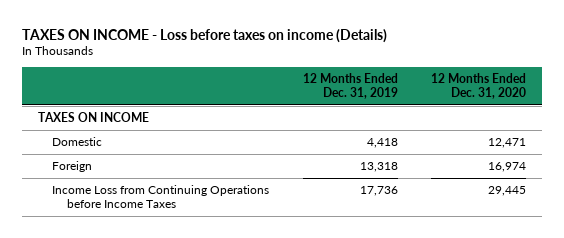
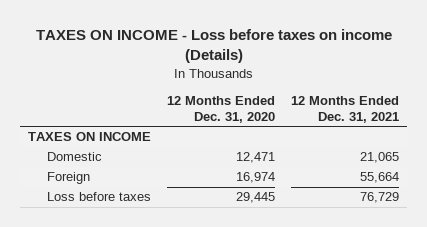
[302,72,398,100] 12 Months Ended Dec. 31, 2019 -> none
none -> [291,96,400,124] 12 Months Ended Dec. 31, 2021
[52,184,270,209] Income Loss from Continuing Operations before Income Taxes -> [46,192,151,202] Loss before taxes

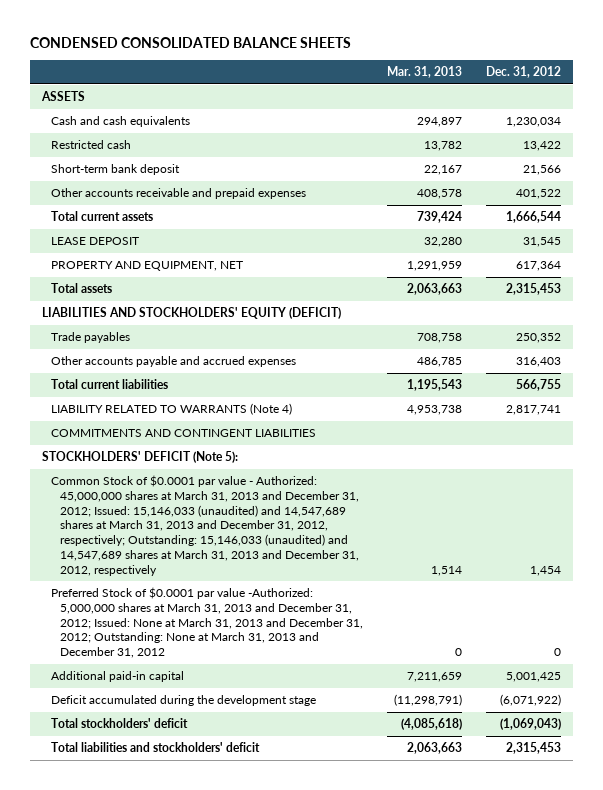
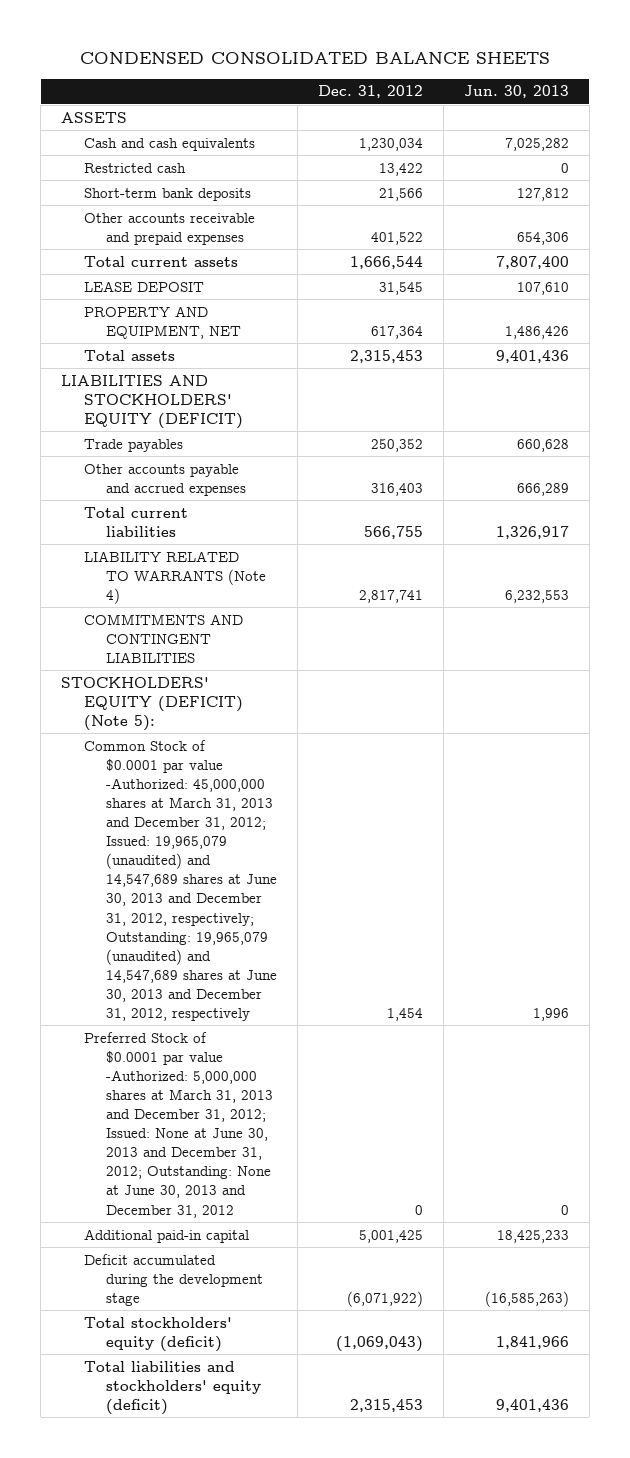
[386,66,462,79] Mar. 31, 2013 -> none
none -> [463,85,569,99] Jun. 30, 2013
[50,164,180,176] Short-term bank deposit -> [83,187,251,201] Short-term bank deposits
[42,451,239,464] STOCKHOLDERS' DEFICIT (Note 5): -> [60,676,243,731] STOCKHOLDERS' EQUITY (DEFICIT) (Note 5):
[50,475,359,576] Common Stock of $0.0001 par value - Authorized: 45,000,000 shares at March 31, 2013 and December 31, 2012; Issued: 15,146,033 (unaudited) and 14,547,689 shares at March 31, 2013 and December 31, 2012, respectively; Outstanding: 15,146,033 (unaudited) and 14,547,689 shares at March 31, 2013 and December 31, 2012, respectively -> [83,739,278,1022] Common Stock of $0.0001 par value -Authorized: 45,000,000 shares at March 31, 2013 and December 31, 2012; Issued: 19,965,079 (unaudited) and 14,547,689 shares at June 30, 2013 and December 31, 2012, respectively; Outstanding: 19,965,079 (unaudited) and 14,547,689 shares at June 30, 2013 and December 31, 2012, respectively
[50,587,363,659] Preferred Stock of $0.0001 par value -Authorized: 5,000,000 shares at March 31, 2013 and December 31, 2012; Issued: None at March 31, 2013 and December 31, 2012; Outstanding: None at March 31, 2013 and December 31, 2012 -> [83,1031,274,1218] Preferred Stock of $0.0001 par value -Authorized: 5,000,000 shares at March 31, 2013 and December 31, 2012; Issued: None at June 30, 2013 and December 31, 2012; Outstanding: None at June 30, 2013 and December 31, 2012
[50,718,188,729] Total stockholders' deficit -> [83,1316,232,1352] Total stockholders' equity (deficit)
[50,742,260,753] Total liabilities and stockholders' deficit -> [83,1360,262,1415] Total liabilities and stockholders' equity (deficit)

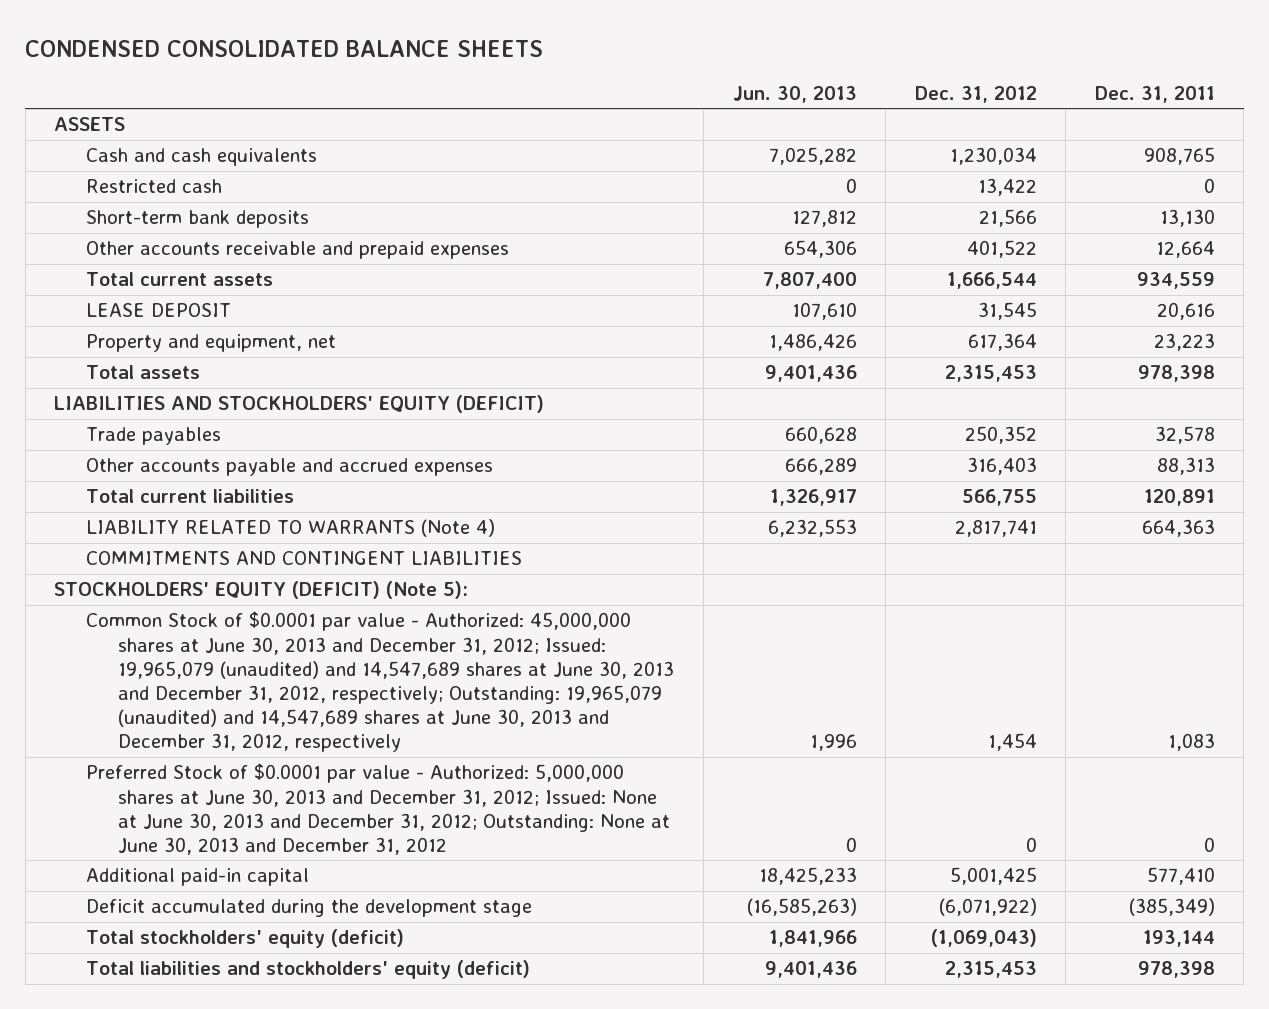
none -> [1094,85,1215,103] Dec. 31, 2011
[83,305,242,339] PROPERTY AND EQUIPMENT, NET -> [86,334,337,353] Property and equipment, net
[83,739,278,1022] Common Stock of $0.0001 par value -Authorized: 45,000,000 shares at March 31, 2013 and December 31, 2012; Issued: 19,965,079 (unaudited) and 14,547,689 shares at June 30, 2013 and December 31, 2012, respectively; Outstanding: 19,965,079 (unaudited) and 14,547,689 shares at June 30, 2013 and December 31, 2012, respectively -> [86,611,675,753] Common Stock of $0.0001 par value - Authorized: 45,000,000 shares at June 30, 2013 and December 31, 2012; Issued: 19,965,079 (unaudited) and 14,547,689 shares at June 30, 2013 and December 31, 2012, respectively; Outstanding: 19,965,079 (unaudited) and 14,547,689 shares at June 30, 2013 and December 31, 2012, respectively
[83,1031,274,1218] Preferred Stock of $0.0001 par value -Authorized: 5,000,000 shares at March 31, 2013 and December 31, 2012; Issued: None at June 30, 2013 and December 31, 2012; Outstanding: None at June 30, 2013 and December 31, 2012 -> [86,763,671,855] Preferred Stock of $0.0001 par value - Authorized: 5,000,000 shares at June 30, 2013 and December 31, 2012; Issued: None at June 30, 2013 and December 31, 2012; Outstanding: None at June 30, 2013 and December 31, 2012

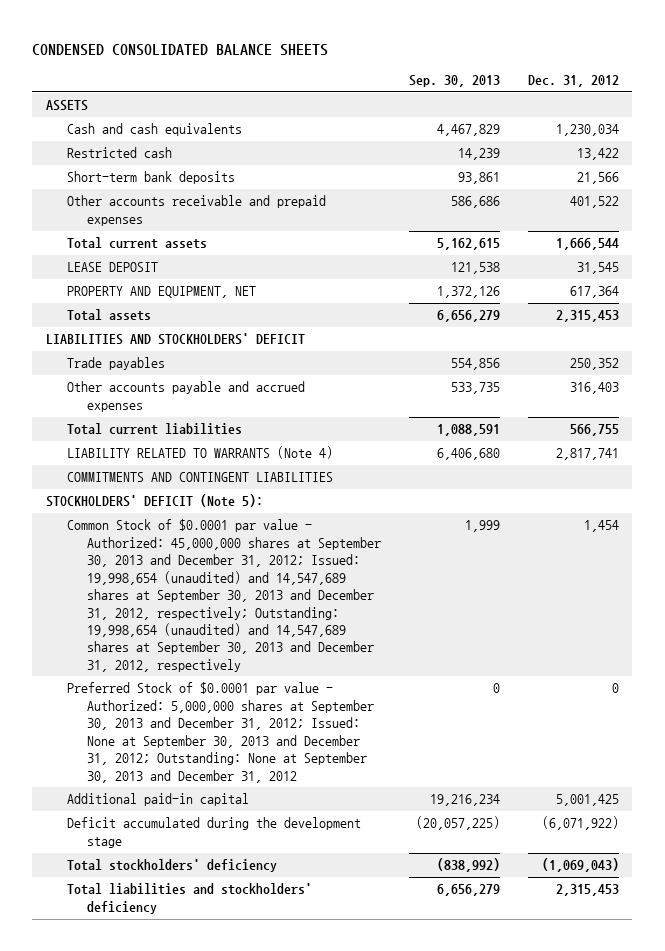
[732,85,857,103] Jun. 30, 2013 -> none
[1094,85,1215,103] Dec. 31, 2011 -> none
none -> [408,74,500,87] Sep. 30, 2013
[86,334,337,353] Property and equipment, net -> [66,286,256,299] PROPERTY AND EQUIPMENT, NET
[54,395,545,414] LIABILITIES AND STOCKHOLDERS' EQUITY (DEFICIT) -> [46,333,306,346] LIABILITIES AND STOCKHOLDERS' DEFICIT
[54,581,469,600] STOCKHOLDERS' EQUITY (DEFICIT) (Note 5): -> [46,494,264,508] STOCKHOLDERS' DEFICIT (Note 5):
[86,611,675,753] Common Stock of $0.0001 par value - Authorized: 45,000,000 shares at June 30, 2013 and December 31, 2012; Issued: 19,965,079 (unaudited) and 14,547,689 shares at June 30, 2013 and December 31, 2012, respectively; Outstanding: 19,965,079 (unaudited) and 14,547,689 shares at June 30, 2013 and December 31, 2012, respectively -> [66,519,382,672] Common Stock of $0.0001 par value - Authorized: 45,000,000 shares at September 30, 2013 and December 31, 2012; Issued: 19,998,654 (unaudited) and 14,547,689 shares at September 30, 2013 and December 31, 2012, respectively; Outstanding: 19,998,654 (unaudited) and 14,547,689 shares at September 30, 2013 and December 31, 2012, respectively
[86,763,671,855] Preferred Stock of $0.0001 par value - Authorized: 5,000,000 shares at June 30, 2013 and December 31, 2012; Issued: None at June 30, 2013 and December 31, 2012; Outstanding: None at June 30, 2013 and December 31, 2012 -> [66,682,375,783] Preferred Stock of $0.0001 par value - Authorized: 5,000,000 shares at September 30, 2013 and December 31, 2012; Issued: None at September 30, 2013 and December 31, 2012; Outstanding: None at September 30, 2013 and December 31, 2012
[86,929,405,949] Total stockholders' equity (deficit) -> [66,859,277,873] Total stockholders' deficiency
[86,960,531,980] Total liabilities and stockholders' equity (deficit) -> [66,883,312,914] Total liabilities and stockholders' deficiency

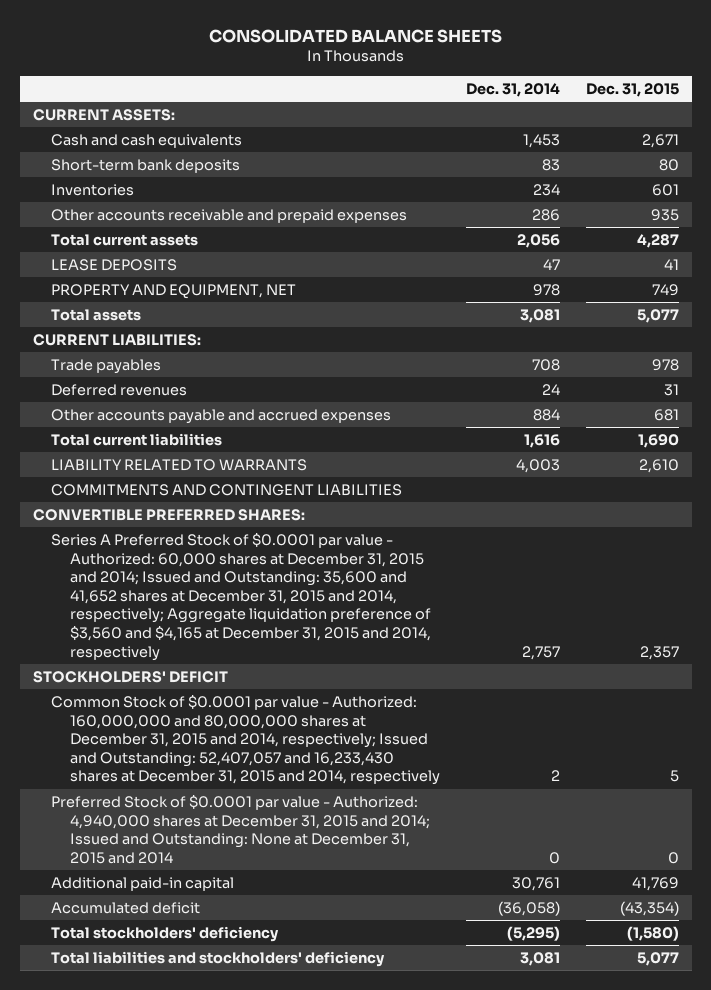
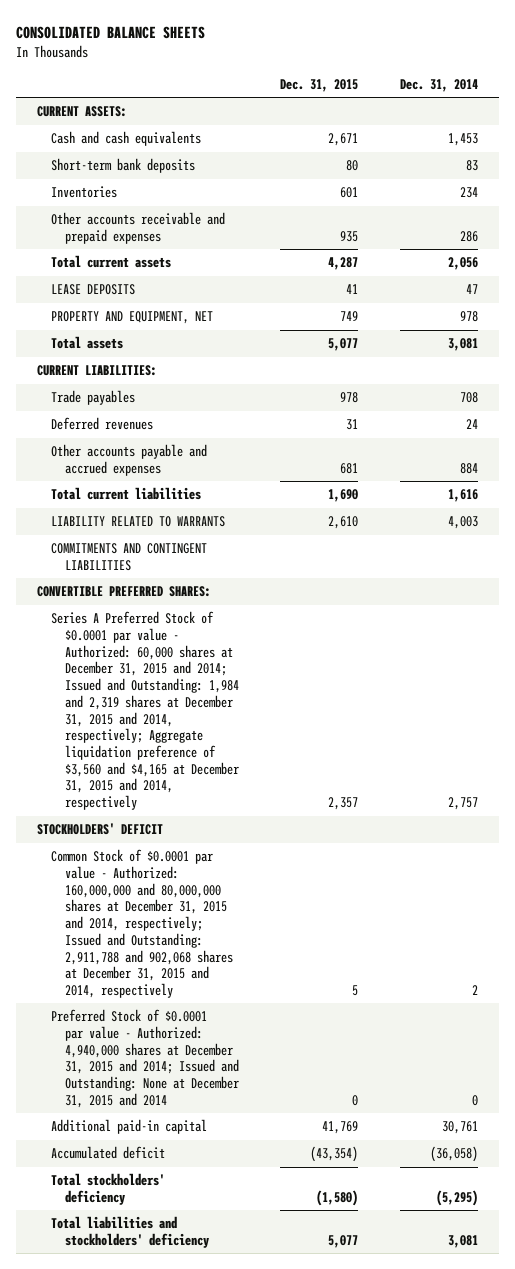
[51,532,431,661] Series A Preferred Stock of $0.0001 par value - Authorized: 60,000 shares at December 31, 2015 and 2014; Issued and Outstanding: 35,600 and 41,652 shares at December 31, 2015 and 2014, respectively; Aggregate liquidation preference of $3,560 and $4,165 at December 31, 2015 and 2014, respectively -> [50,611,239,811] Series A Preferred Stock of $0.0001 par value - Authorized: 60,000 shares at December 31, 2015 and 2014; Issued and Outstanding: 1,984 and 2,319 shares at December 31, 2015 and 2014, respectively; Aggregate liquidation preference of $3,560 and $4,165 at December 31, 2015 and 2014, respectively
[51,694,440,786] Common Stock of $0.0001 par value - Authorized: 160,000,000 and 80,000,000 shares at December 31, 2015 and 2014, respectively; Issued and Outstanding: 52,407,057 and 16,233,430 shares at December 31, 2015 and 2014, respectively -> [50,849,233,998] Common Stock of $0.0001 par value - Authorized: 160,000,000 and 80,000,000 shares at December 31, 2015 and 2014, respectively; Issued and Outstanding: 2,911,788 and 902,068 shares at December 31, 2015 and 2014, respectively

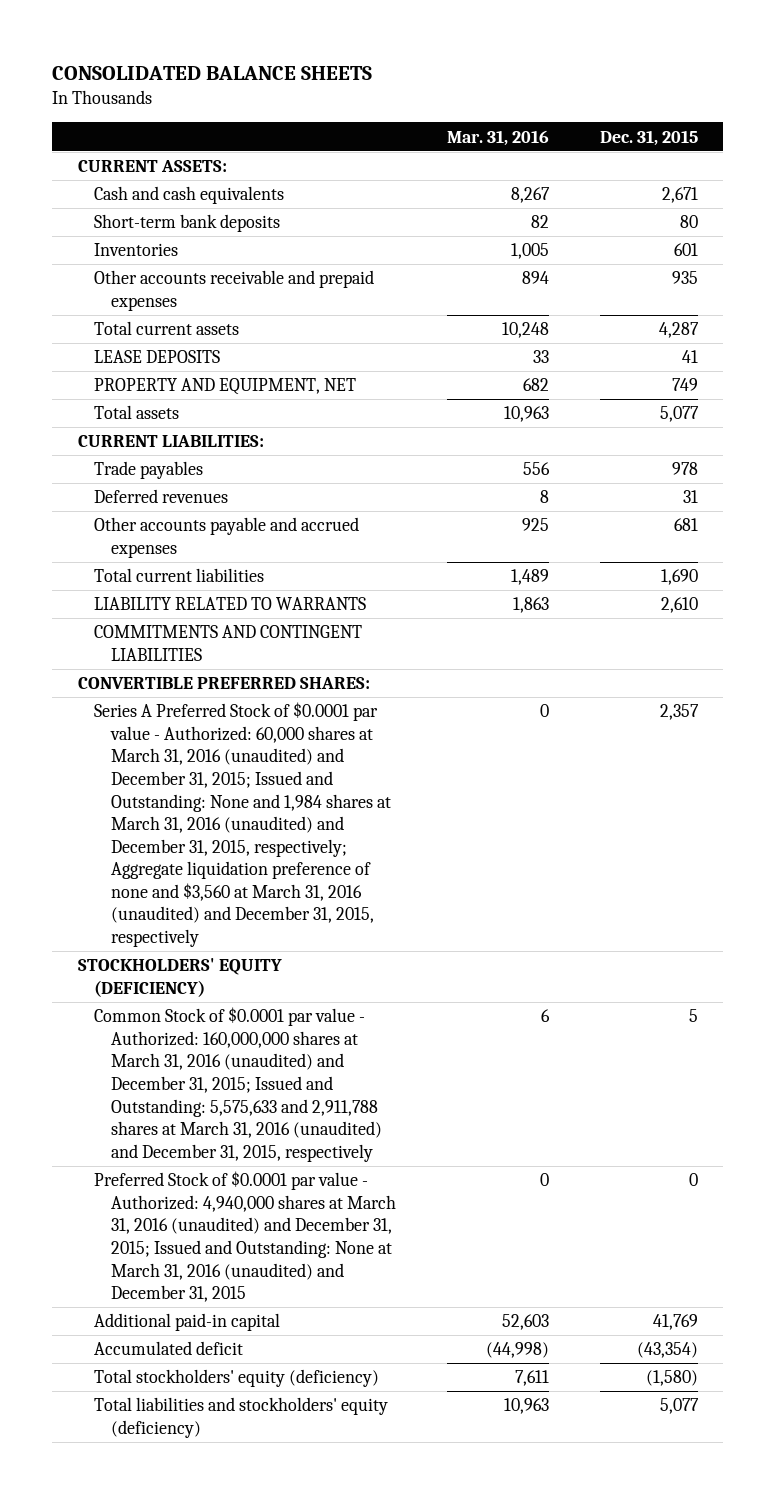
[399,78,478,92] Dec. 31, 2014 -> none
none -> [447,129,550,146] Mar. 31, 2016
[50,611,239,811] Series A Preferred Stock of $0.0001 par value - Authorized: 60,000 shares at December 31, 2015 and 2014; Issued and Outstanding: 1,984 and 2,319 shares at December 31, 2015 and 2014, respectively; Aggregate liquidation preference of $3,560 and $4,165 at December 31, 2015 and 2014, respectively -> [94,702,392,948] Series A Preferred Stock of $0.0001 par value - Authorized: 60,000 shares at March 31, 2016 (unaudited) and December 31, 2015; Issued and Outstanding: None and 1,984 shares at March 31, 2016 (unaudited) and December 31, 2015, respectively; Aggregate liquidation preference of none and $3,560 at March 31, 2016 (unaudited) and December 31, 2015, respectively
[37,823,164,836] STOCKHOLDERS' DEFICIT -> [77,958,282,997] STOCKHOLDERS' EQUITY (DEFICIENCY)
[50,849,233,998] Common Stock of $0.0001 par value - Authorized: 160,000,000 and 80,000,000 shares at December 31, 2015 and 2014, respectively; Issued and Outstanding: 2,911,788 and 902,068 shares at December 31, 2015 and 2014, respectively -> [94,1007,383,1162] Common Stock of $0.0001 par value - Authorized: 160,000,000 shares at March 31, 2016 (unaudited) and December 31, 2015; Issued and Outstanding: 5,575,633 and 2,911,788 shares at March 31, 2016 (unaudited) and December 31, 2015, respectively
[50,1009,239,1108] Preferred Stock of $0.0001 par value - Authorized: 4,940,000 shares at December 31, 2015 and 2014; Issued and Outstanding: None at December 31, 2015 and 2014 -> [94,1171,397,1303] Preferred Stock of $0.0001 par value - Authorized: 4,940,000 shares at March 31, 2016 (unaudited) and December 31, 2015; Issued and Outstanding: None at March 31, 2016 (unaudited) and December 31, 2015
[50,1173,165,1205] Total stockholders' deficiency -> [94,1369,380,1388] Total stockholders' equity (deficiency)
[50,1216,209,1248] Total liabilities and stockholders' deficiency -> [94,1397,389,1438] Total liabilities and stockholders' equity (deficiency)

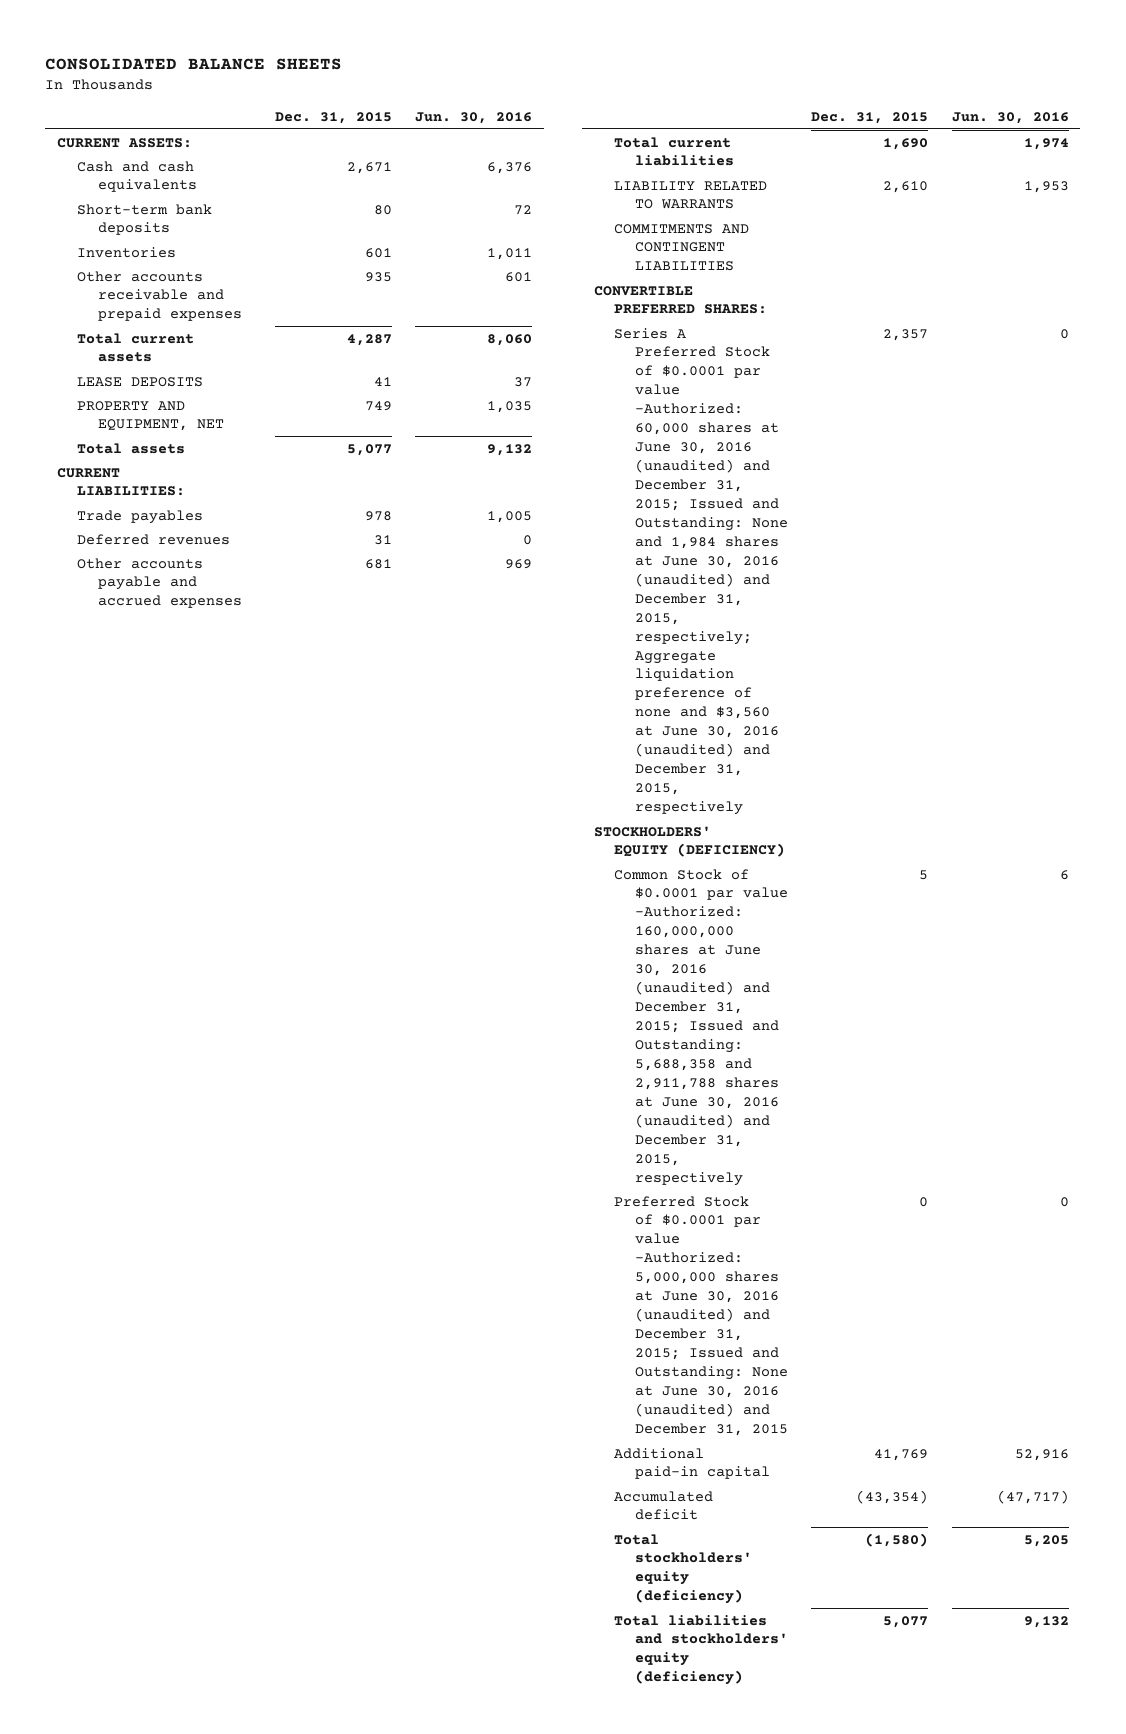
[447,129,550,146] Mar. 31, 2016 -> none
none -> [415,111,533,124] Jun. 30, 2016
[94,702,392,948] Series A Preferred Stock of $0.0001 par value - Authorized: 60,000 shares at March 31, 2016 (unaudited) and December 31, 2015; Issued and Outstanding: None and 1,984 shares at March 31, 2016 (unaudited) and December 31, 2015, respectively; Aggregate liquidation preference of none and $3,560 at March 31, 2016 (unaudited) and December 31, 2015, respectively -> [614,327,788,816] Series A Preferred Stock of $0.0001 par value -Authorized: 60,000 shares at June 30, 2016 (unaudited) and December 31, 2015; Issued and Outstanding: None and 1,984 shares at June 30, 2016 (unaudited) and December 31, 2015, respectively; Aggregate liquidation preference of none and $3,560 at June 30, 2016 (unaudited) and December 31, 2015, respectively
[94,1007,383,1162] Common Stock of $0.0001 par value - Authorized: 160,000,000 shares at March 31, 2016 (unaudited) and December 31, 2015; Issued and Outstanding: 5,575,633 and 2,911,788 shares at March 31, 2016 (unaudited) and December 31, 2015, respectively -> [614,868,788,1186] Common Stock of $0.0001 par value -Authorized: 160,000,000 shares at June 30, 2016 (unaudited) and December 31, 2015; Issued and Outstanding: 5,688,358 and 2,911,788 shares at June 30, 2016 (unaudited) and December 31, 2015, respectively
[94,1171,397,1303] Preferred Stock of $0.0001 par value - Authorized: 4,940,000 shares at March 31, 2016 (unaudited) and December 31, 2015; Issued and Outstanding: None at March 31, 2016 (unaudited) and December 31, 2015 -> [614,1195,788,1436] Preferred Stock of $0.0001 par value -Authorized: 5,000,000 shares at June 30, 2016 (unaudited) and December 31, 2015; Issued and Outstanding: None at June 30, 2016 (unaudited) and December 31, 2015

